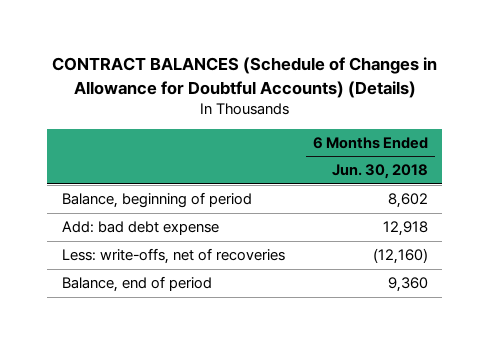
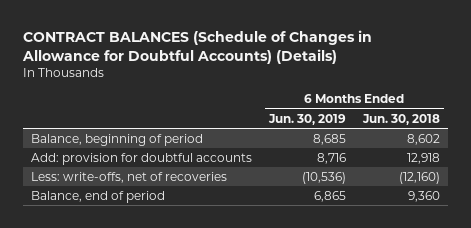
none -> [267,113,346,125] Jun. 30, 2019
[61,221,219,236] Add: bad debt expense -> [31,152,253,165] Add: provision for doubtful accounts

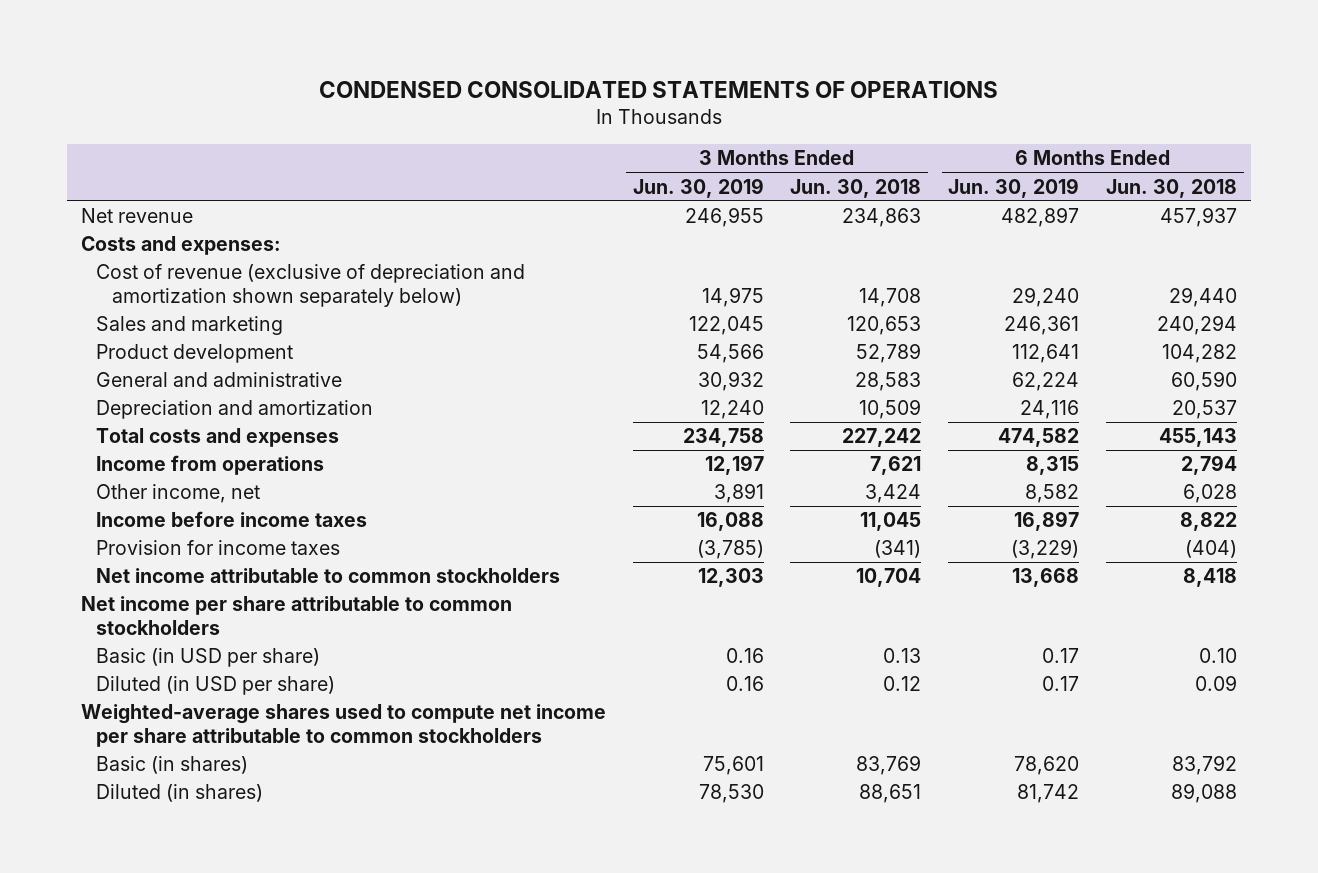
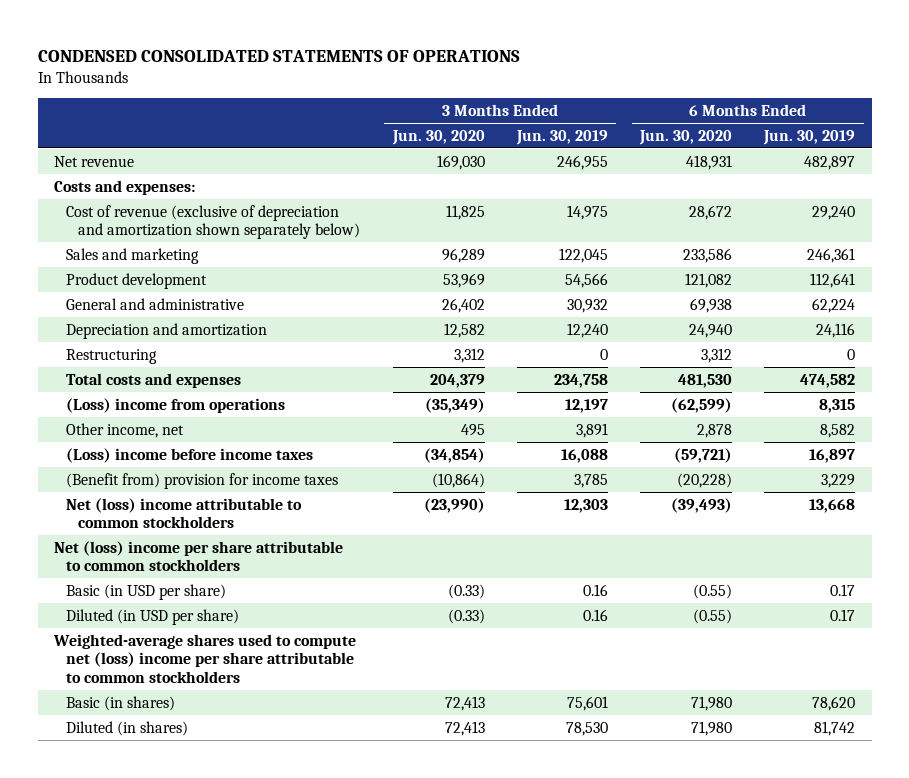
[790,178,922,198] Jun. 30, 2018 -> none
[1106,178,1238,198] Jun. 30, 2018 -> none
none -> [391,129,485,145] Jun. 30, 2020
none -> [639,129,733,145] Jun. 30, 2020
none -> [65,348,157,364] Restructuring
[96,455,325,476] Income from operations -> [65,397,285,413] (Loss) income from operations
[96,511,368,528] Income before income taxes -> [65,447,313,463] (Loss) income before income taxes
[96,540,341,556] Provision for income taxes -> [65,472,338,489] (Benefit from) provision for income taxes
[696,540,764,560] (3,785) -> [573,473,608,488] 3,785
[1011,539,1080,560] (3,229) -> [821,473,856,488] 3,229
[96,568,561,584] Net income attributable to common stockholders -> [65,497,302,529] Net (loss) income attributable to common stockholders
[80,596,512,635] Net income per share attributable to common stockholders -> [53,540,343,572] Net (loss) income per share attributable to common stockholders
[80,704,606,747] Weighted-average shares used to compute net income per share attributable to common stockholders -> [52,633,356,683] Weighted-average shares used to compute net (loss) income per share attributable to common stockholders

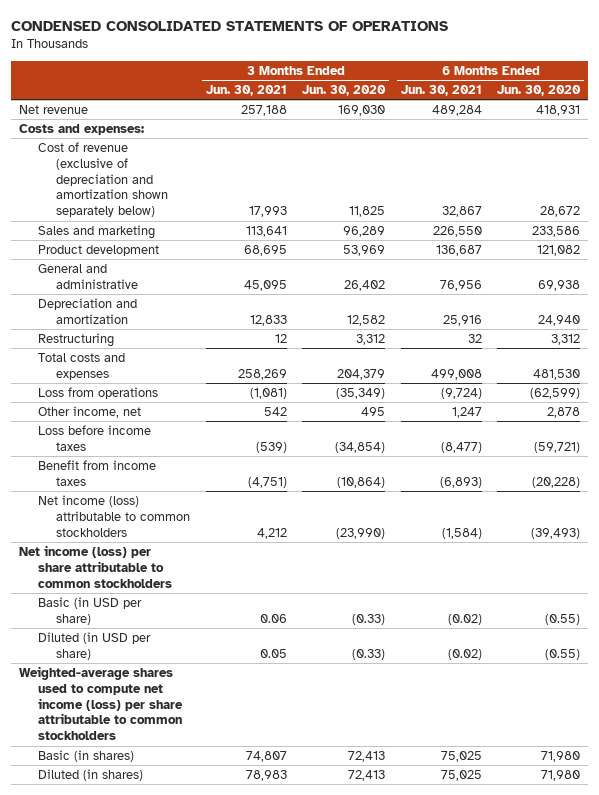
[515,129,608,145] Jun. 30, 2019 -> none
[763,129,856,145] Jun. 30, 2019 -> none
none -> [205,85,287,97] Jun. 30, 2021
none -> [400,85,482,97] Jun. 30, 2021
[65,397,285,413] (Loss) income from operations -> [37,386,158,399] Loss from operations
[65,447,313,463] (Loss) income before income taxes -> [37,424,151,451] Loss before income taxes
[65,472,338,489] (Benefit from) provision for income taxes -> [37,459,156,486] Benefit from income taxes
[65,497,302,529] Net (loss) income attributable to common stockholders -> [37,494,191,537] Net income (loss) attributable to common stockholders
[53,540,343,572] Net (loss) income per share attributable to common stockholders -> [19,544,172,588] Net income (loss) per share attributable to common stockholders
[52,633,356,683] Weighted-average shares used to compute net (loss) income per share attributable to common stockholders -> [19,665,183,741] Weighted-average shares used to compute net income (loss) per share attributable to common stockholders

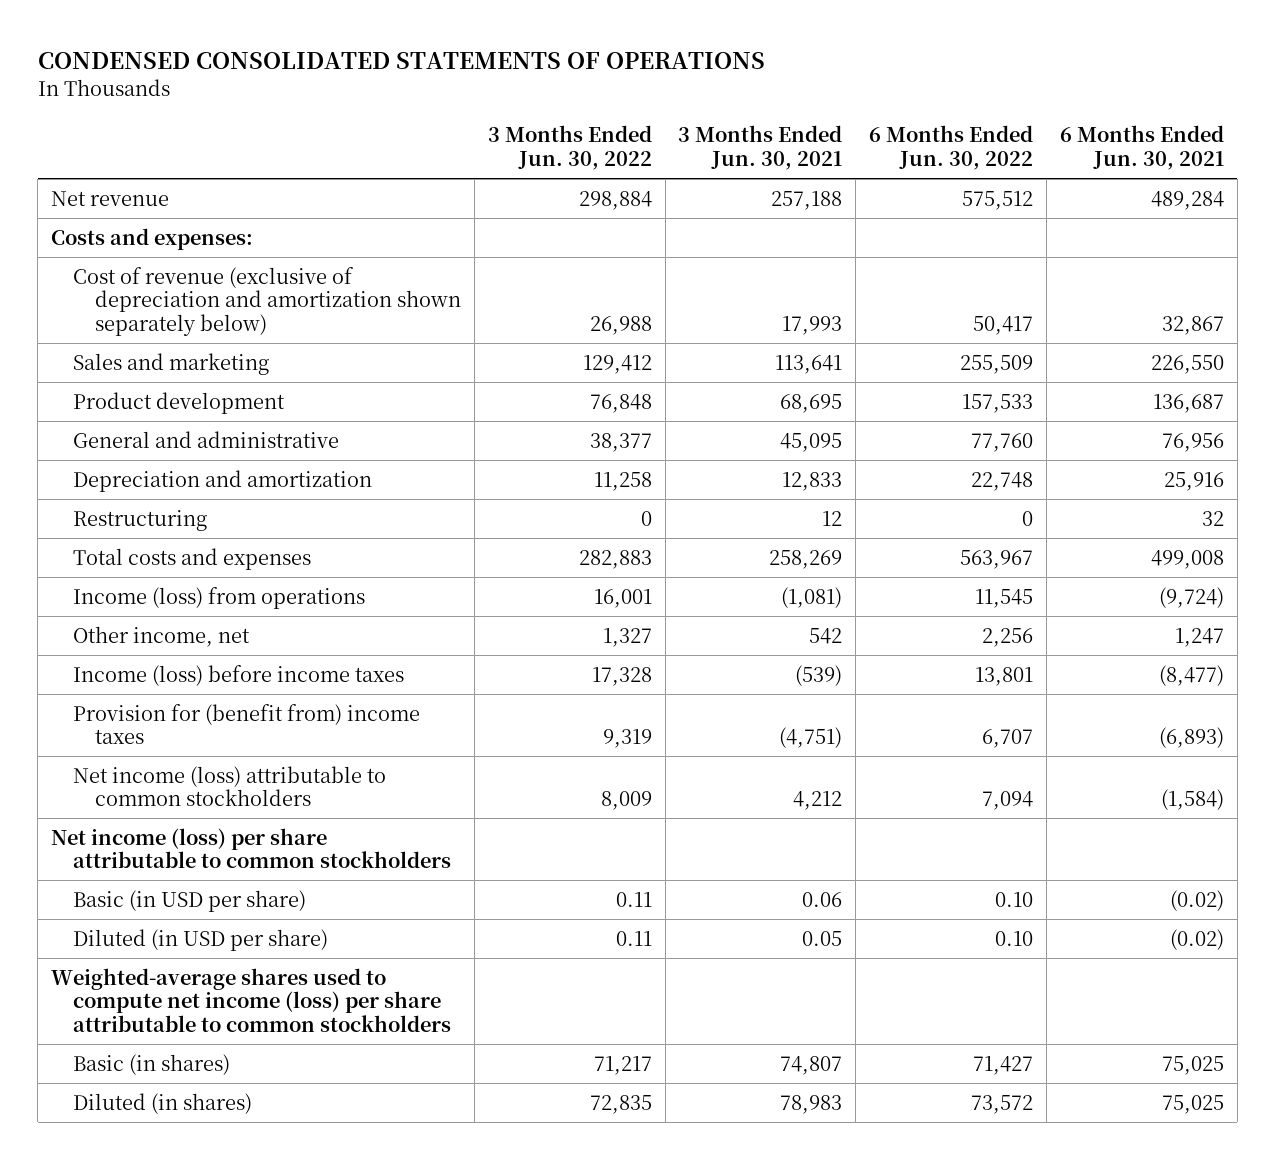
[302,85,387,97] Jun. 30, 2020 -> none
[497,85,582,97] Jun. 30, 2020 -> none
none -> [487,125,652,171] 3 Months Ended Jun. 30, 2022
none -> [869,125,1034,171] 6 Months Ended Jun. 30, 2022
[37,386,158,399] Loss from operations -> [73,586,366,609] Income (loss) from operations
[37,424,151,451] Loss before income taxes -> [73,664,405,686] Income (loss) before income taxes
[37,459,156,486] Benefit from income taxes -> [73,703,421,745] Provision for (benefit from) income taxes

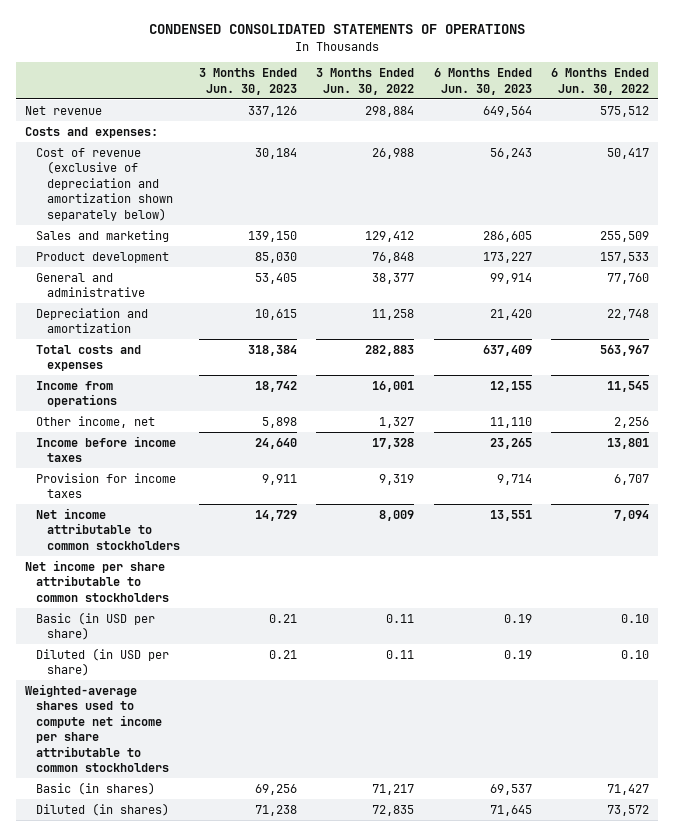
[678,125,843,171] 3 Months Ended Jun. 30, 2021 -> none
[1059,125,1224,171] 6 Months Ended Jun. 30, 2021 -> none
none -> [199,68,298,95] 3 Months Ended Jun. 30, 2023
none -> [433,68,532,95] 6 Months Ended Jun. 30, 2023
[73,509,208,531] Restructuring -> none
[73,586,366,609] Income (loss) from operations -> [36,380,118,408] Income from operations
[73,664,405,686] Income (loss) before income taxes -> [36,435,177,463] Income before income taxes
[73,703,421,745] Provision for (benefit from) income taxes -> [36,472,177,499] Provision for income taxes
[73,765,387,807] Net income (loss) attributable to common stockholders -> [36,507,181,550] Net income attributable to common stockholders
[51,827,452,869] Net income (loss) per share attributable to common stockholders -> [25,559,170,602] Net income per share attributable to common stockholders
[51,967,452,1033] Weighted-average shares used to compute net income (loss) per share attributable to common stockholders -> [25,683,170,773] Weighted-average shares used to compute net income per share attributable to common stockholders

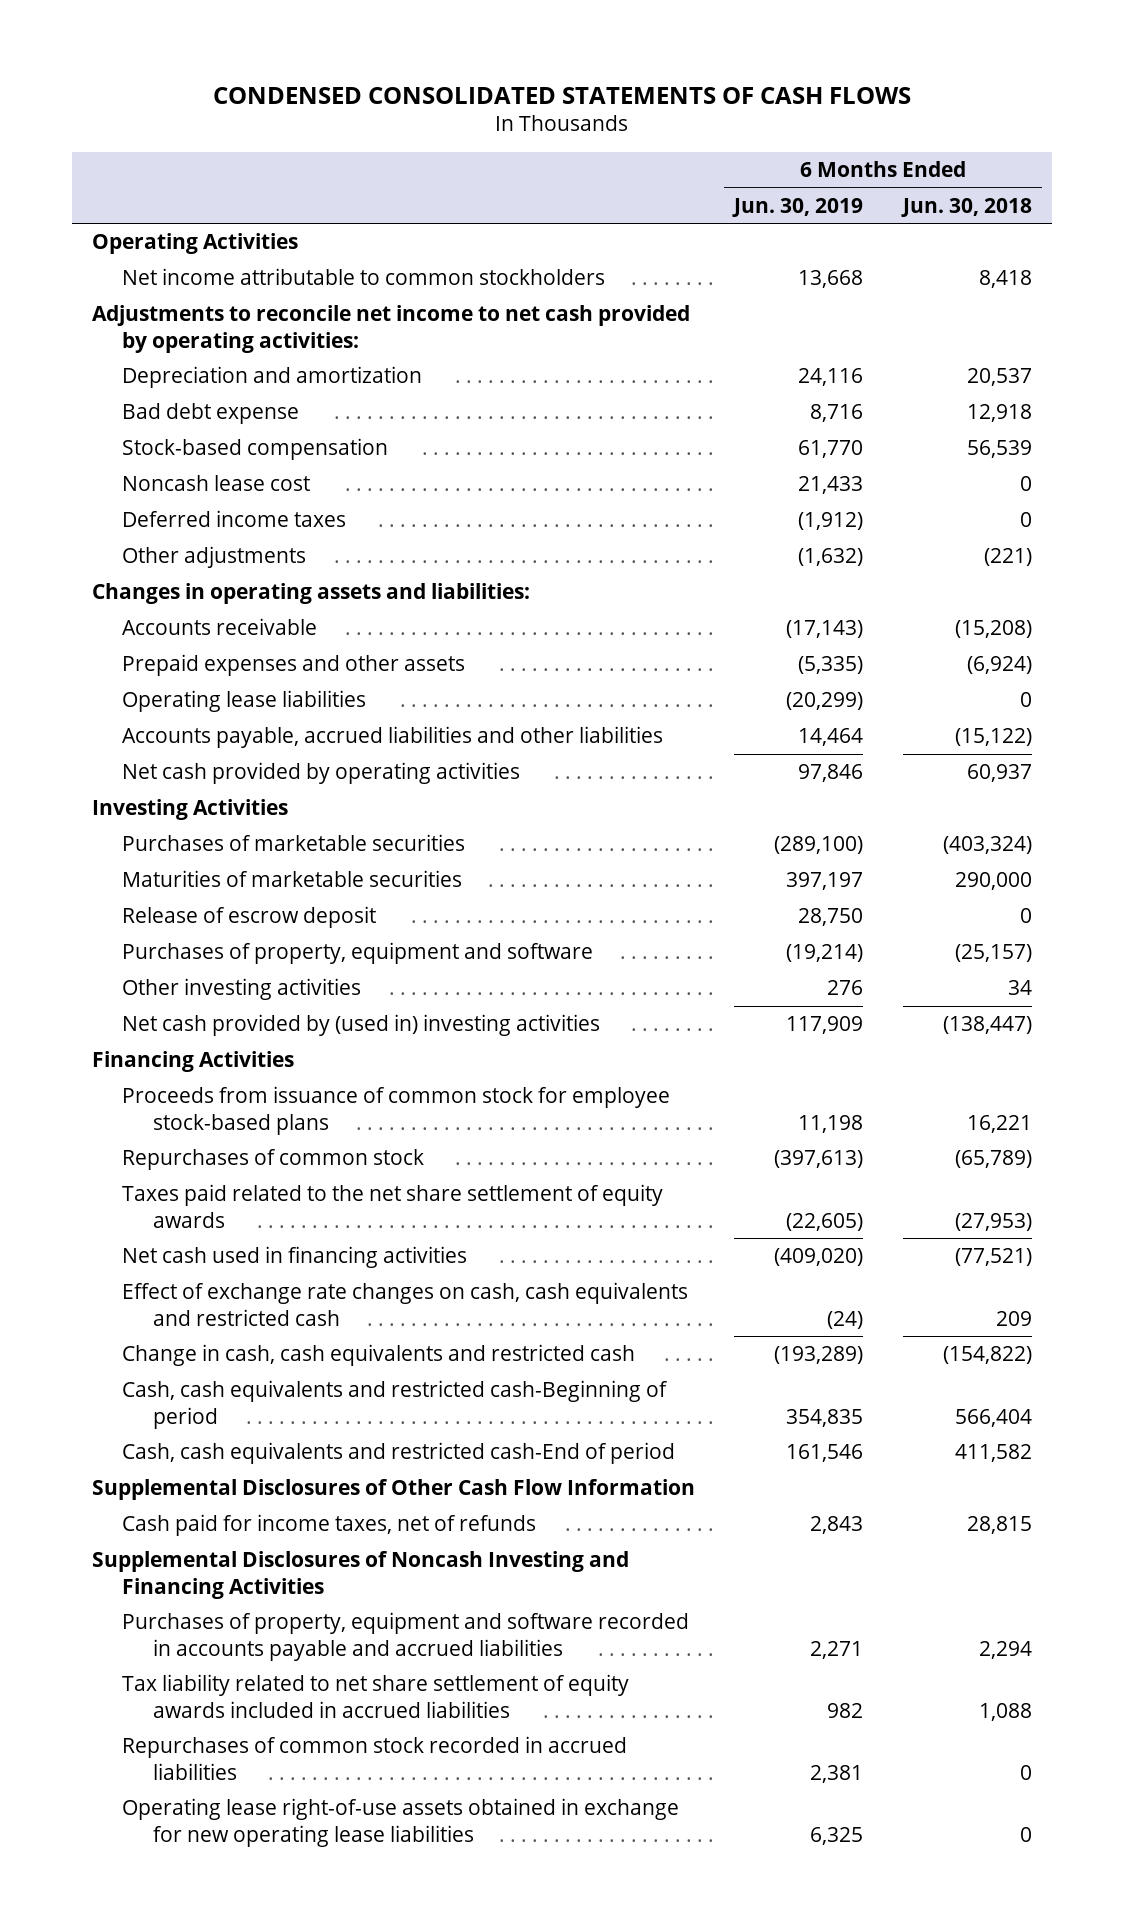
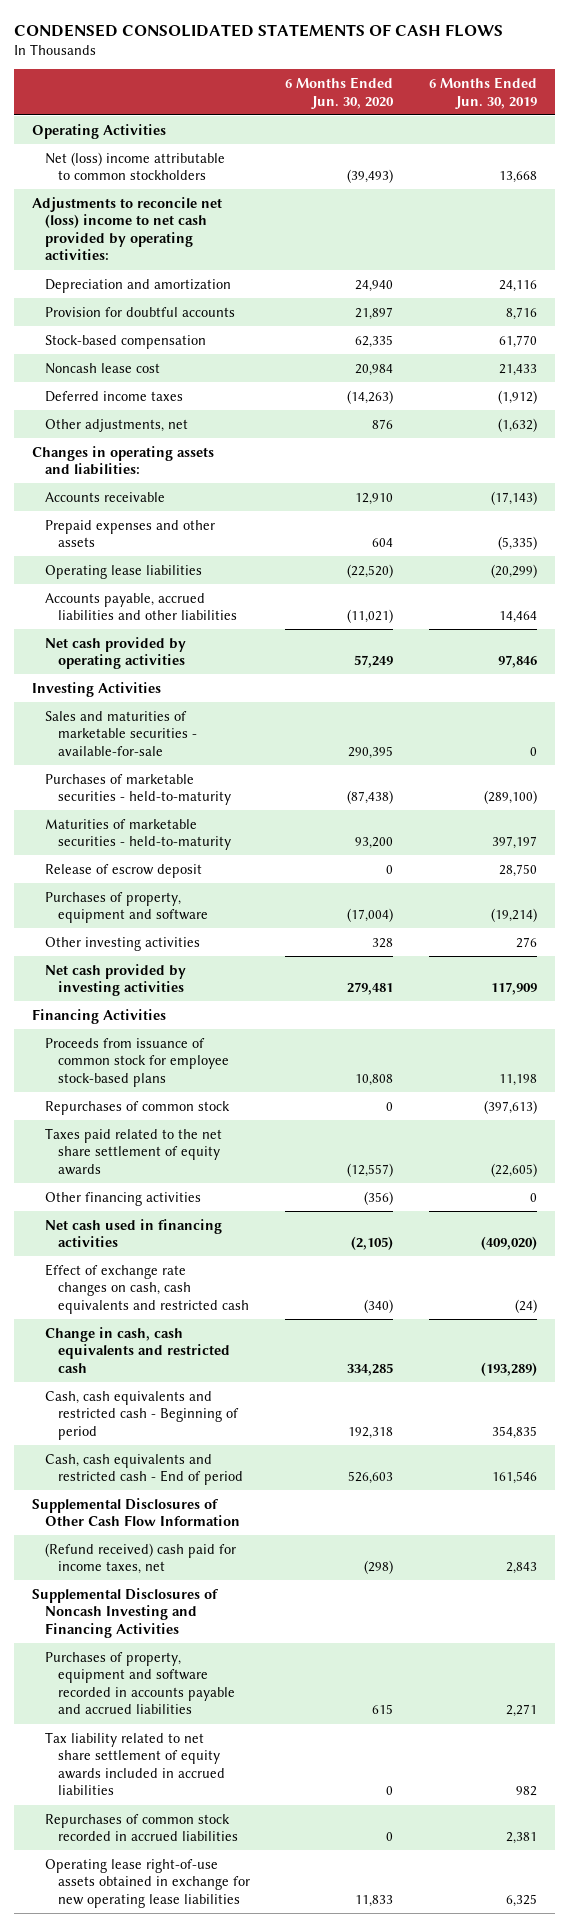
[901,197,1033,217] Jun. 30, 2018 -> none
none -> [285,76,395,109] 6 Months Ended Jun. 30, 2020
[122,268,606,286] Net income attributable to common stockholders -> [44,151,225,181] Net (loss) income attributable to common stockholders
[91,305,690,353] Adjustments to reconcile net income to net cash provided by operating activities: -> [31,196,222,261] Adjustments to reconcile net (loss) income to net cash provided by operating activities:
[122,403,300,425] Bad debt expense -> [44,306,235,317] Provision for doubtful accounts
[122,546,307,569] Other adjustments -> [44,418,188,432] Other adjustments, net
none -> [44,710,197,756] Sales and maturities of marketable securities - available-for-sale
[122,834,466,852] Purchases of marketable securities -> [44,773,231,806] Purchases of marketable securities - held-to-maturity
[122,870,463,888] Maturities of marketable securities -> [44,818,231,851] Maturities of marketable securities - held-to-maturity
[122,1014,601,1037] Net cash provided by (used in) investing activities -> [44,963,186,997] Net cash provided by investing activities
none -> [44,1191,201,1206] Other financing activities
[122,1380,669,1429] Cash, cash equivalents and restricted cash-Beginning of period -> [44,1390,239,1440] Cash, cash equivalents and restricted cash - Beginning of period
[122,1442,676,1465] Cash, cash equivalents and restricted cash-End of period -> [44,1453,243,1486] Cash, cash equivalents and restricted cash - End of period
[122,1514,537,1537] Cash paid for income taxes, net of refunds -> [44,1542,236,1575] (Refund received) cash paid for income taxes, net

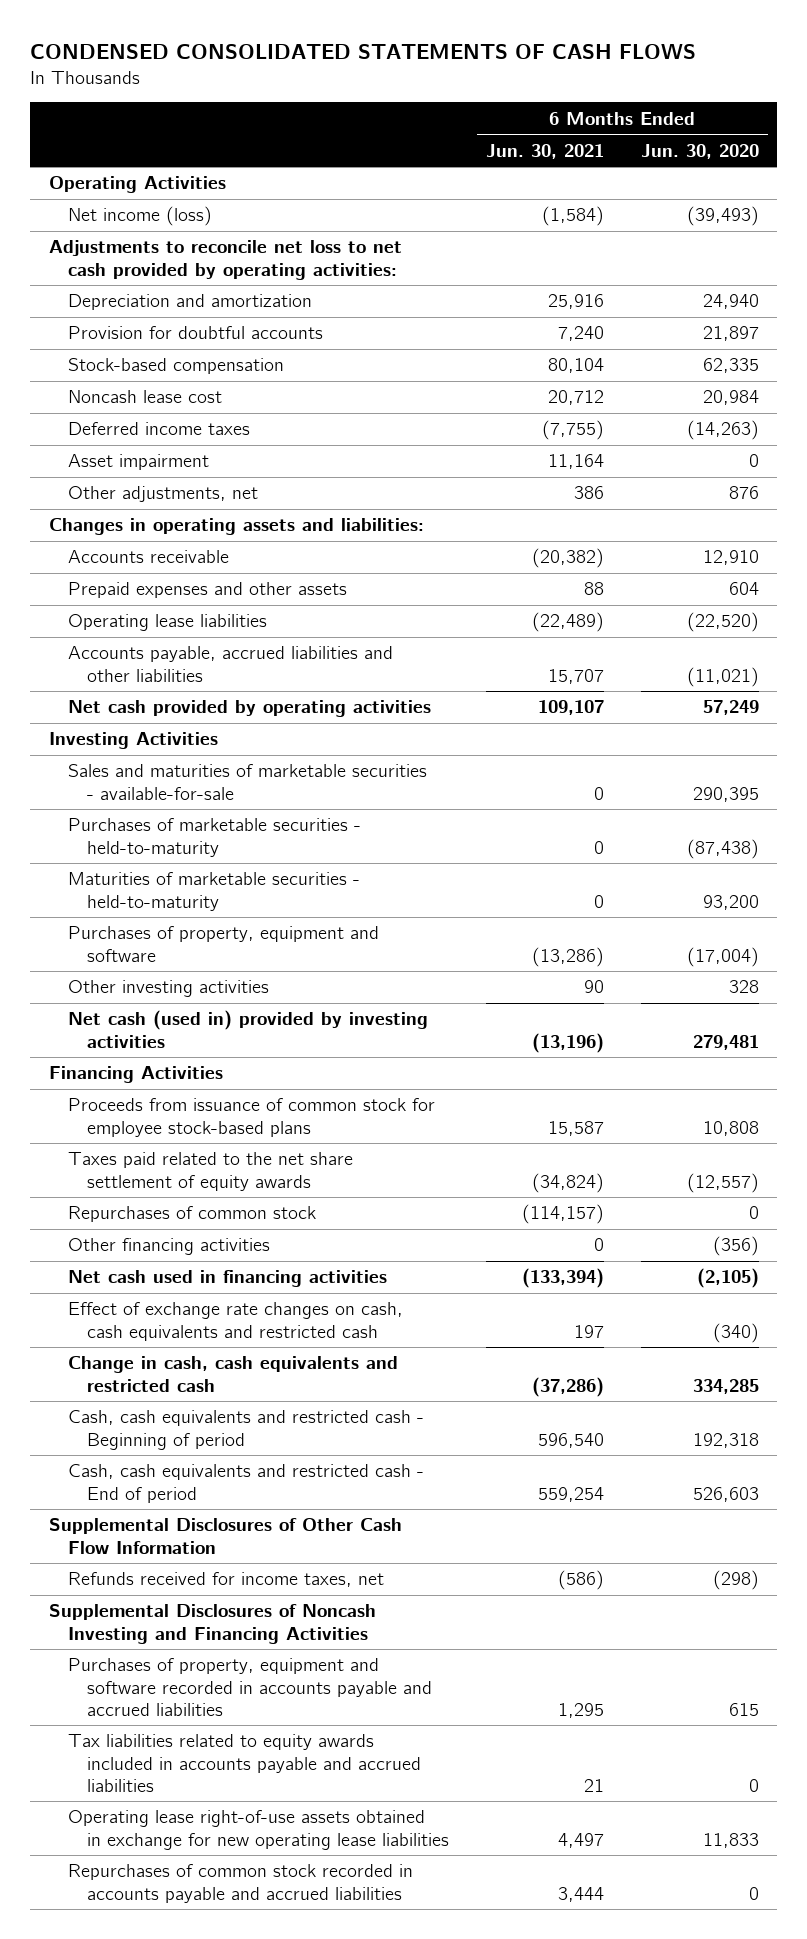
[429,76,538,109] 6 Months Ended Jun. 30, 2019 -> none
none -> [485,143,604,159] Jun. 30, 2021
[44,151,225,181] Net (loss) income attributable to common stockholders -> [67,206,212,227] Net income (loss)
[31,196,222,261] Adjustments to reconcile net (loss) income to net cash provided by operating activities: -> [48,240,402,280] Adjustments to reconcile net loss to net cash provided by operating activities:
none -> [67,454,209,471] Asset impairment
[44,863,202,878] Release of escrow deposit -> none
[44,963,186,997] Net cash provided by investing activities -> [67,1010,428,1048] Net cash (used in) provided by investing activities
[44,1100,230,1115] Repurchases of common stock -> [67,1206,316,1223] Repurchases of common stock
[44,1542,236,1575] (Refund received) cash paid for income taxes, net -> [67,1572,384,1588] Refunds received for income taxes, net
[44,1813,238,1842] Repurchases of common stock recorded in accrued liabilities -> none
[44,1731,225,1796] Tax liability related to net share settlement of equity awards included in accrued liabilities -> [67,1734,422,1792] Tax liabilities related to equity awards included in accounts payable and accrued liabilities
none -> [67,1864,413,1903] Repurchases of common stock recorded in accounts payable and accrued liabilities

